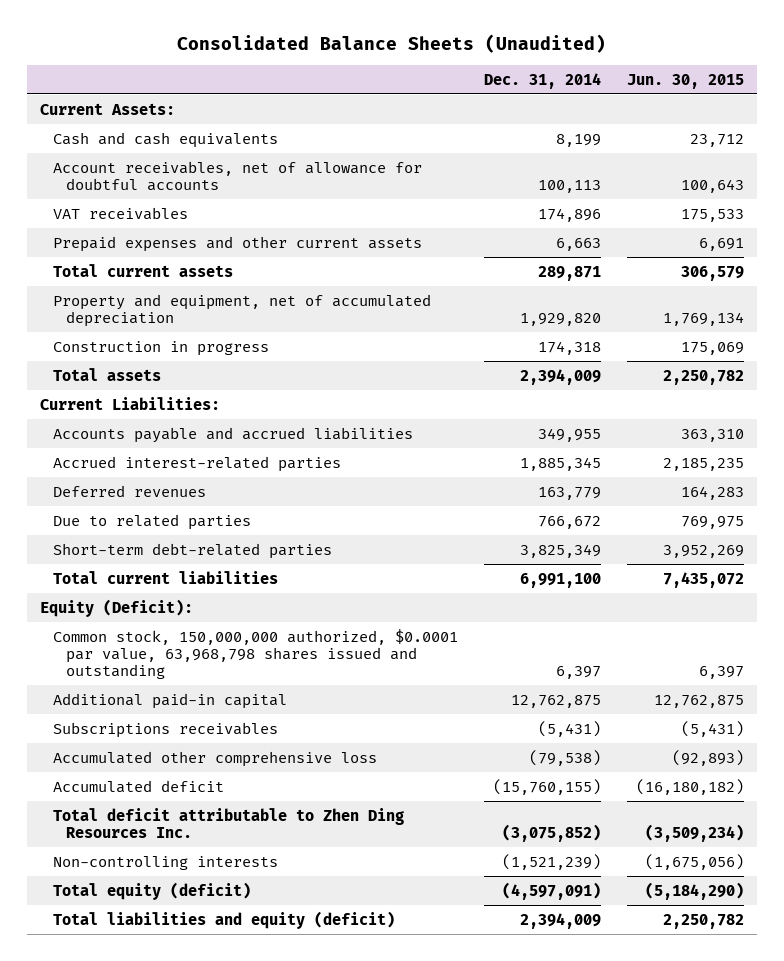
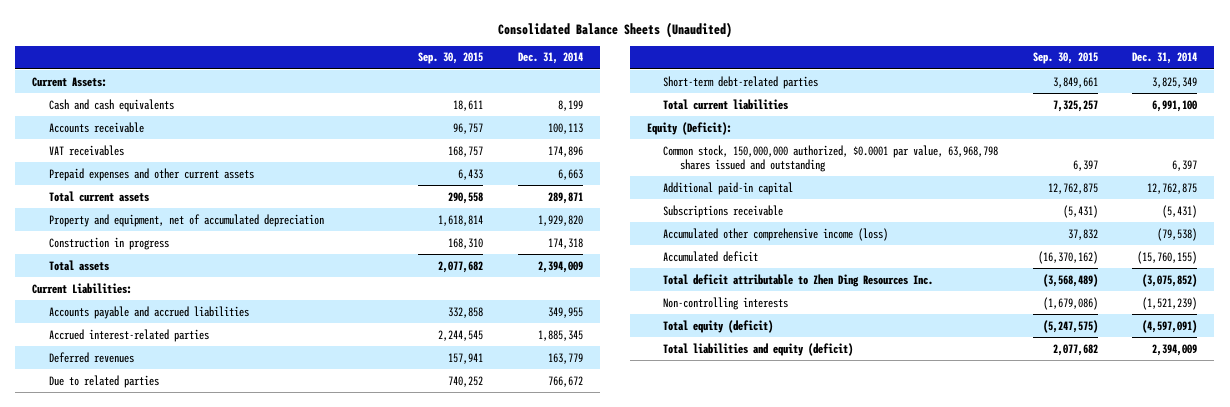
[626,73,744,89] Jun. 30, 2015 -> none
none -> [418,52,484,65] Sep. 30, 2015
[52,160,422,191] Account receivables, net of allowance for doubtful accounts -> [48,121,144,133] Accounts receivable
[52,721,278,738] Subscriptions receivables -> [663,204,784,218] Subscriptions receivable
[52,750,377,767] Accumulated other comprehensive loss -> [663,227,889,241] Accumulated other comprehensive income (loss)

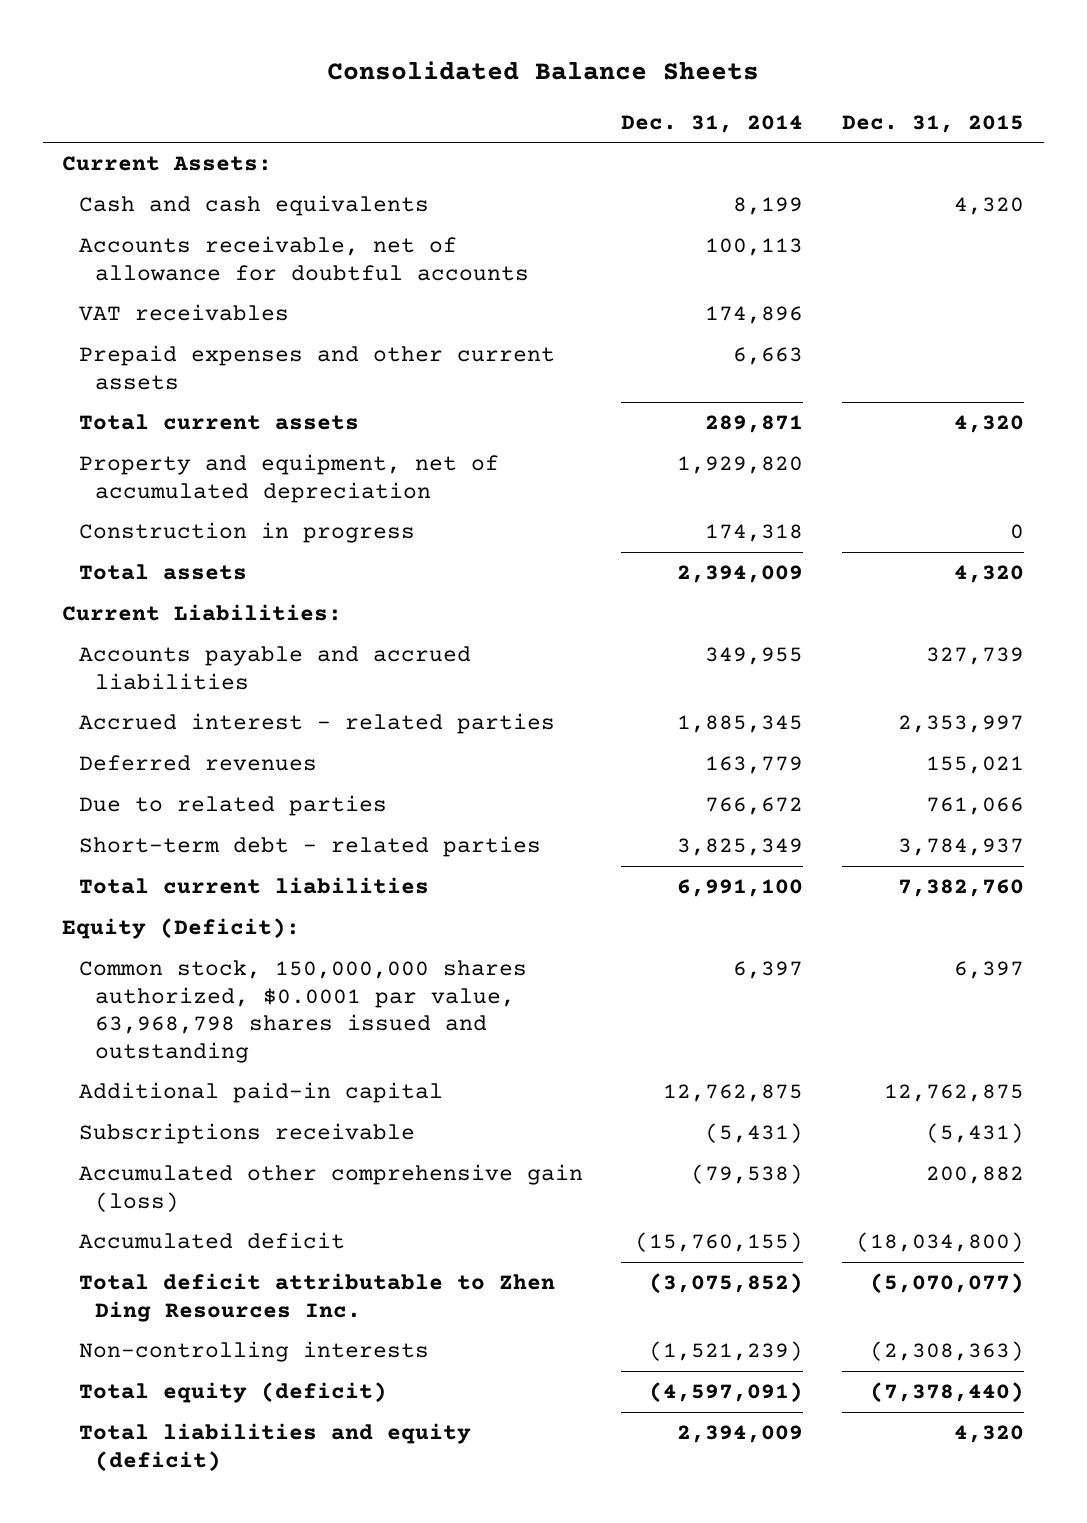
[497,21,732,38] Consolidated Balance Sheets (Unaudited) -> [327,60,760,80] Consolidated Balance Sheets
[418,52,484,65] Sep. 30, 2015 -> none
none -> [842,114,1025,133] Dec. 31, 2015
[48,121,144,133] Accounts receivable -> [78,235,529,281] Accounts receivable, net of allowance for doubtful accounts
[48,328,209,342] Accrued interest-related parties -> [78,712,555,734] Accrued interest - related parties
[663,75,819,89] Short-term debt-related parties -> [78,835,541,857] Short-term debt - related parties
[663,144,999,172] Common stock, 150,000,000 authorized, $0.0001 par value, 63,968,798 shares issued and outstanding -> [78,959,527,1063] Common stock, 150,000,000 shares authorized, $0.0001 par value, 63,968,798 shares issued and outstanding
[663,227,889,241] Accumulated other comprehensive income (loss) -> [78,1163,583,1212] Accumulated other comprehensive gain (loss)

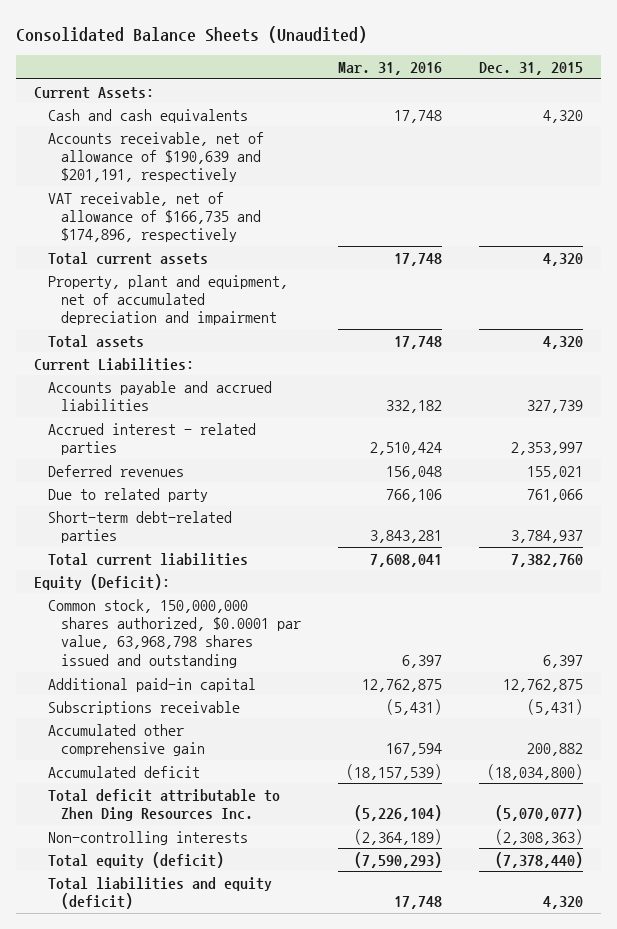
[327,60,760,80] Consolidated Balance Sheets -> [15,25,367,43] Consolidated Balance Sheets (Unaudited)
[621,114,804,133] Dec. 31, 2014 -> none
none -> [338,61,443,75] Mar. 31, 2016
[78,344,555,390] Prepaid expenses and other current assets -> none
[78,235,529,281] Accounts receivable, net of allowance for doubtful accounts -> [47,131,264,183] Accounts receivable, net of allowance of $190,639 and $201,191, respectively
[78,303,289,321] VAT receivables -> [47,191,262,243] VAT receivable, net of allowance of $166,735 and $174,896, respectively
[78,521,415,543] Construction in progress -> none
[78,453,499,503] Property and equipment, net of accumulated depreciation -> [47,274,288,326] Property, plant and equipment, net of accumulated depreciation and impairment
[78,794,387,816] Due to related parties -> [47,487,208,502] Due to related party
[78,835,541,857] Short-term debt - related parties -> [47,510,232,544] Short-term debt-related parties
[78,1163,583,1212] Accumulated other comprehensive gain (loss) -> [47,723,206,757] Accumulated other comprehensive gain

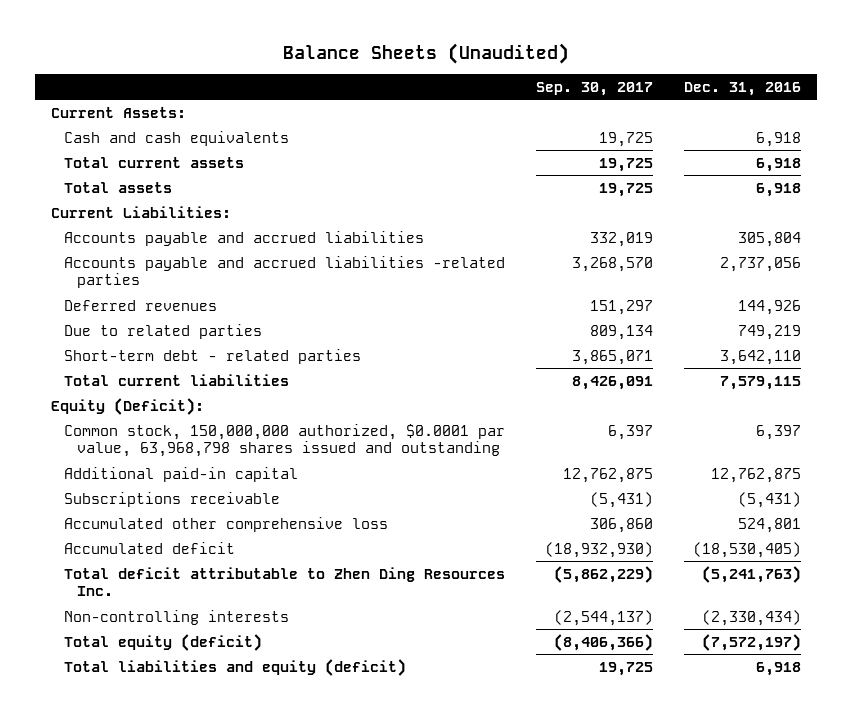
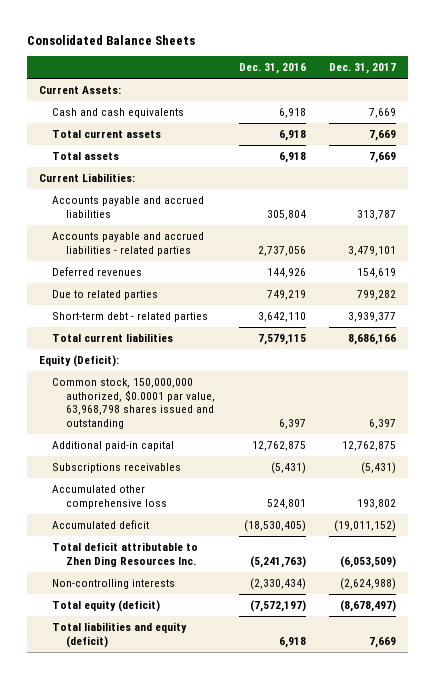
[283,42,570,64] Balance Sheets (Unaudited) -> [27,34,196,45] Consolidated Balance Sheets
[536,81,654,96] Sep. 30, 2017 -> none
none -> [329,63,397,75] Dec. 31, 2017
[64,255,506,289] Accounts payable and accrued liabilities -related parties -> [52,232,205,256] Accounts payable and accrued liabilities - related parties
[64,491,281,507] Subscriptions receivable -> [52,463,182,474] Subscriptions receivables

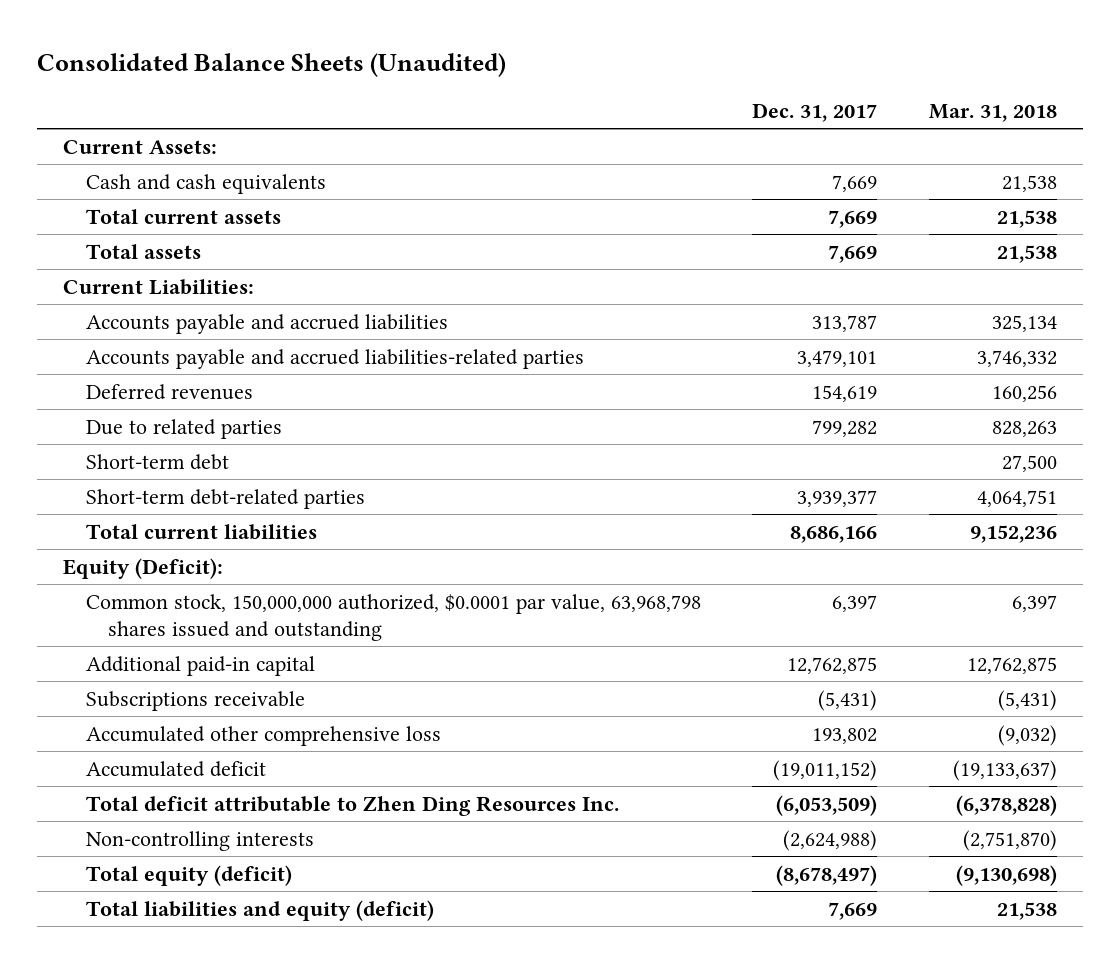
[27,34,196,45] Consolidated Balance Sheets -> [36,53,506,78] Consolidated Balance Sheets (Unaudited)
[238,63,306,75] Dec. 31, 2016 -> none
none -> [929,104,1058,123] Mar. 31, 2018
[52,232,205,256] Accounts payable and accrued liabilities - related parties -> [85,348,584,369] Accounts payable and accrued liabilities-related parties
none -> [85,453,229,470] Short-term debt
[52,312,209,323] Short-term debt - related parties -> [85,488,365,509] Short-term debt-related parties
[52,463,182,474] Subscriptions receivables -> [85,690,305,711] Subscriptions receivable

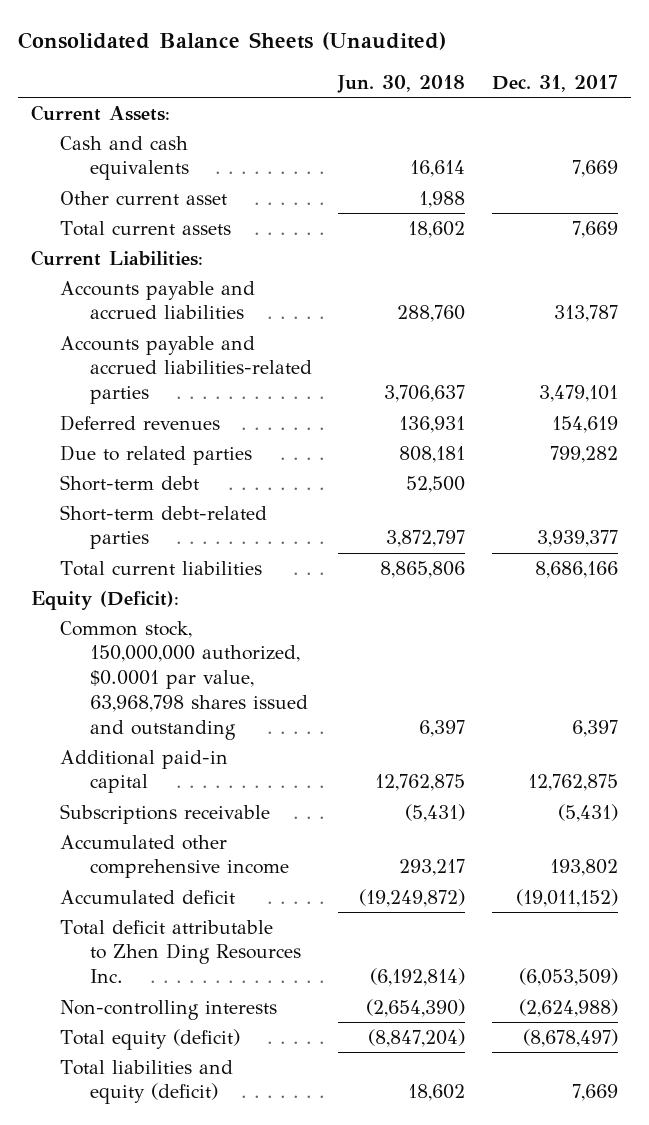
[929,104,1058,123] Mar. 31, 2018 -> none
none -> [337,74,466,93] Jun. 30, 2018
none -> [60,190,228,205] Other current asset
[85,243,201,259] Total assets -> none
[85,725,441,746] Accumulated other comprehensive loss -> [60,834,290,879] Accumulated other comprehensive income

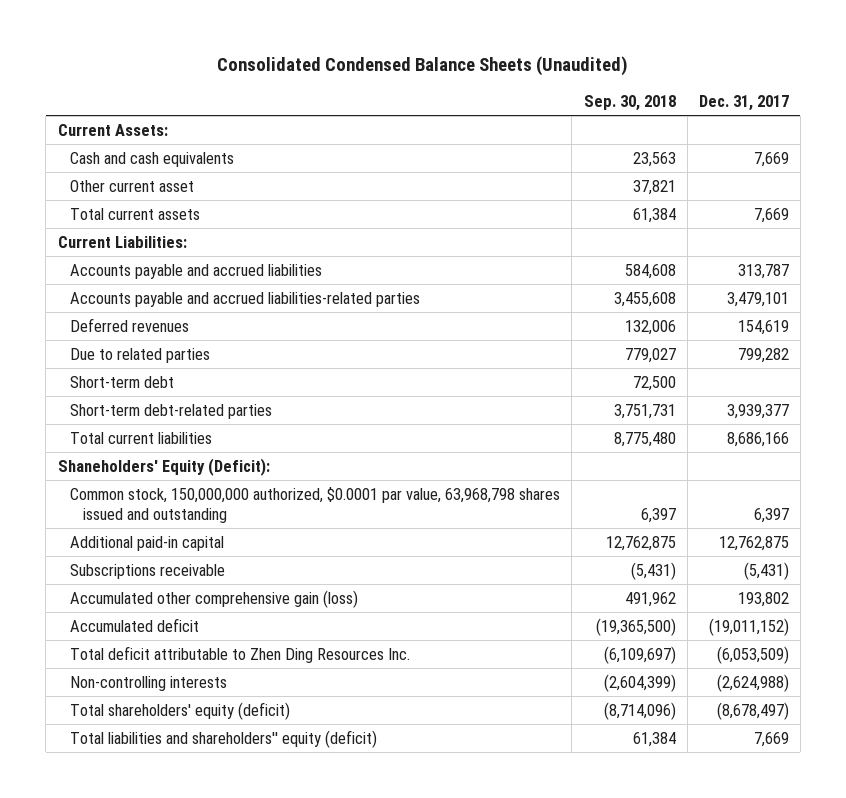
[17,31,446,50] Consolidated Balance Sheets (Unaudited) -> [217,56,629,77] Consolidated Condensed Balance Sheets (Unaudited)
[337,74,466,93] Jun. 30, 2018 -> none
none -> [583,95,676,112] Sep. 30, 2018
[30,590,179,610] Equity (Deficit): -> [57,457,270,476] Shaneholders' Equity (Deficit):
[60,834,290,879] Accumulated other comprehensive income -> [70,589,359,608] Accumulated other comprehensive gain (loss)
[60,1028,241,1050] Total equity (deficit) -> [70,701,291,720] Total shareholders' equity (deficit)
[60,1059,234,1105] Total liabilities and equity (deficit) -> [70,729,378,748] Total liabilities and shareholders'' equity (deficit)

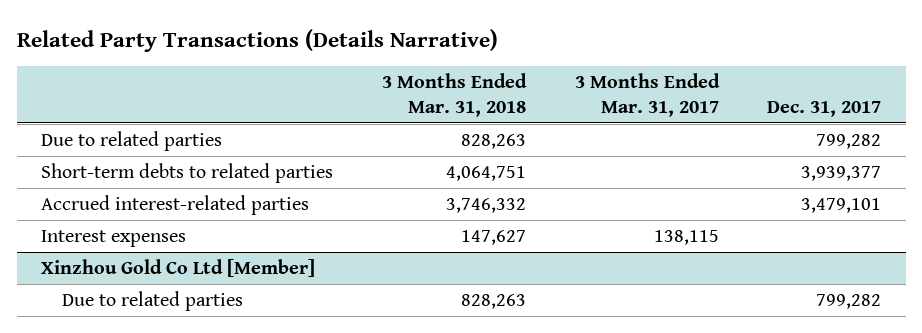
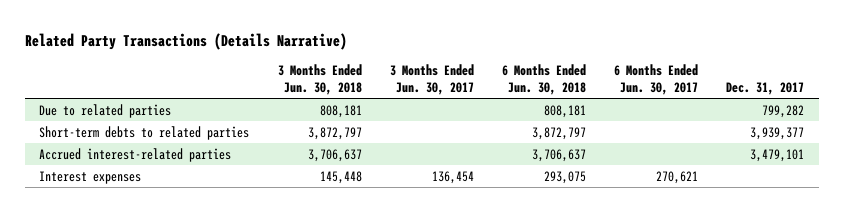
[381,73,527,117] 3 Months Ended Mar. 31, 2018 -> none
[574,73,720,117] 3 Months Ended Mar. 31, 2017 -> none
none -> [277,63,362,96] 3 Months Ended Jun. 30, 2018
none -> [389,63,474,96] 3 Months Ended Jun. 30, 2017
none -> [502,63,587,96] 6 Months Ended Jun. 30, 2018
none -> [614,63,699,96] 6 Months Ended Jun. 30, 2017
[41,258,316,277] Xinzhou Gold Co Ltd [Member] -> none
[61,290,243,311] Due to related parties -> none

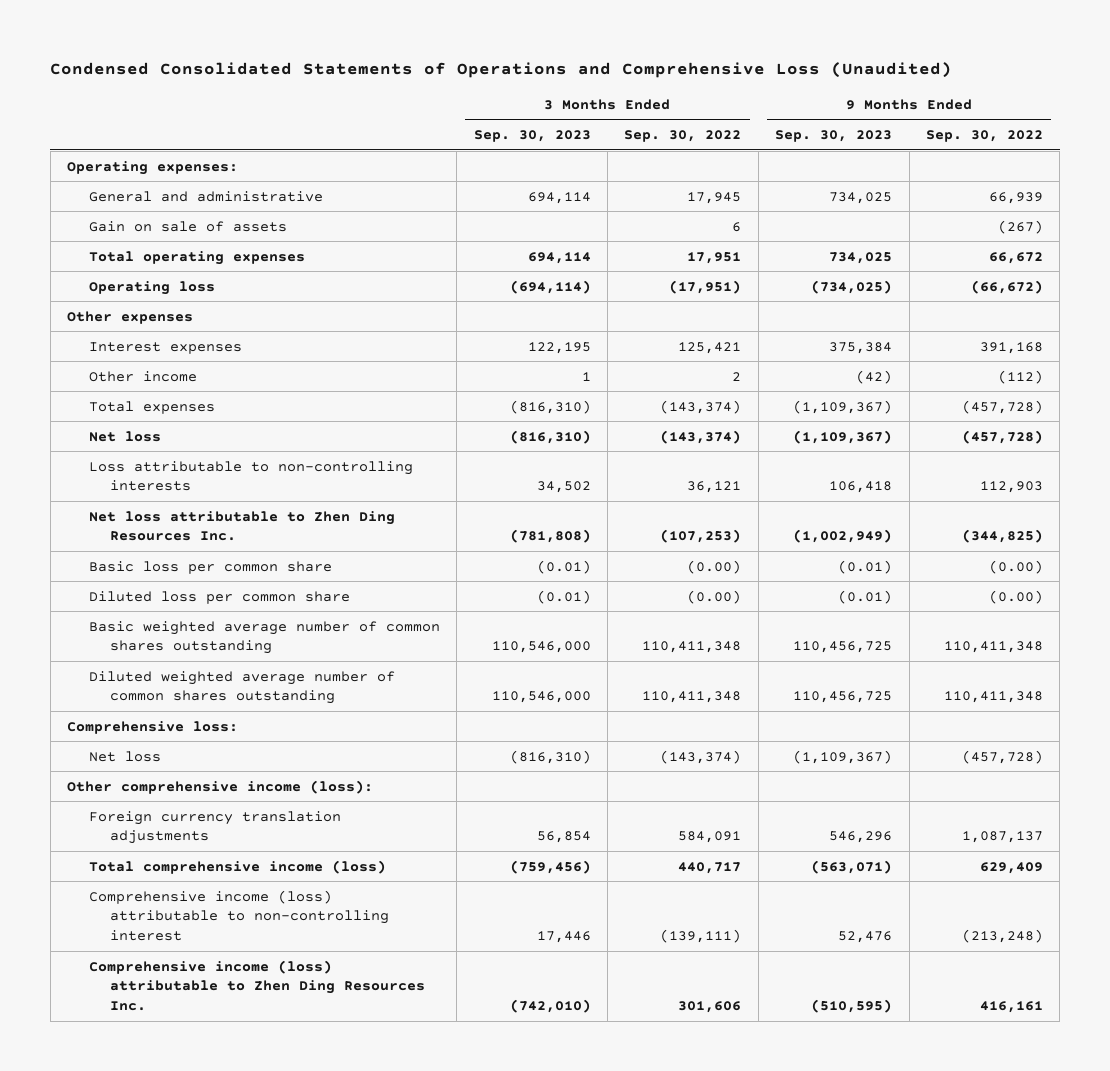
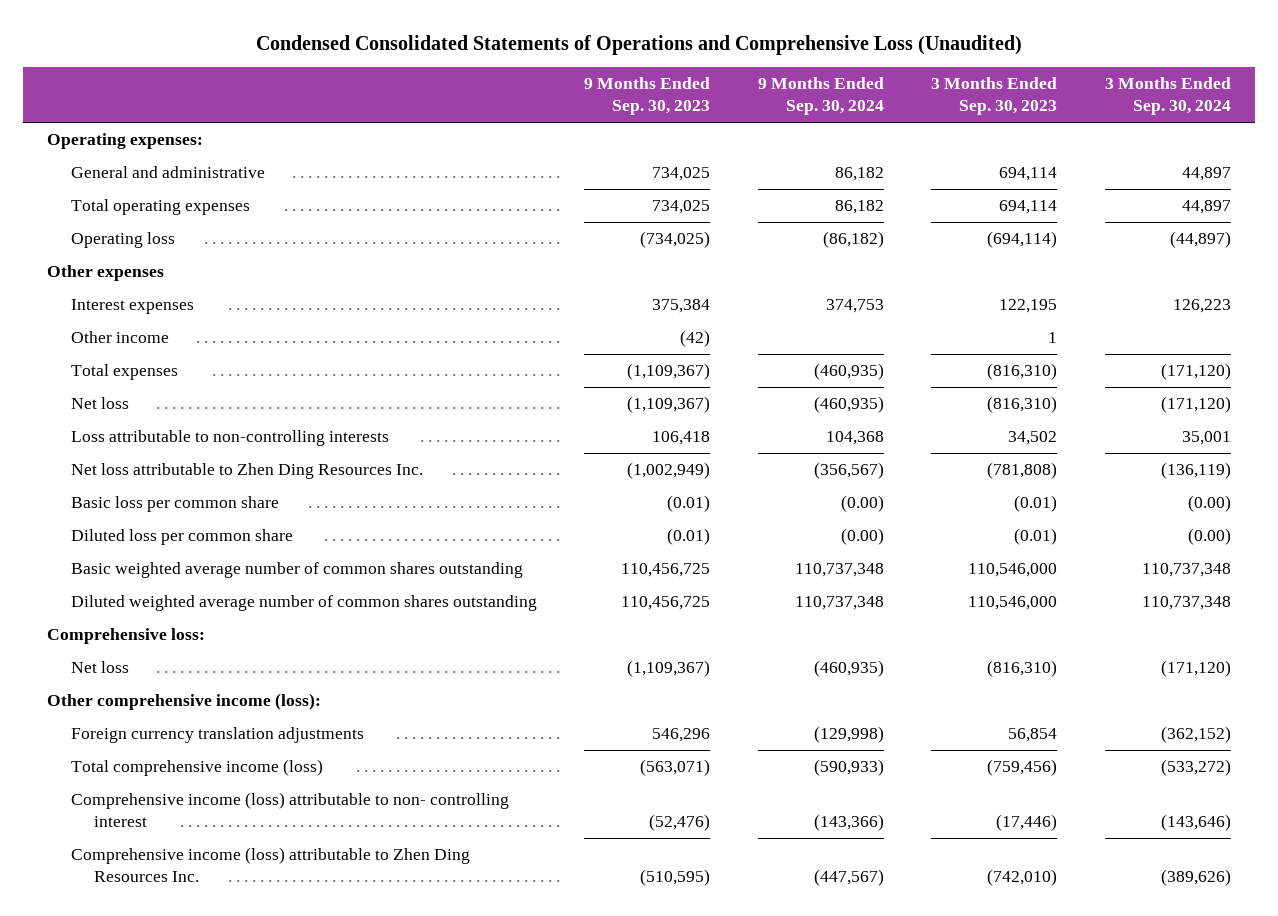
[624,130,742,143] Sep. 30, 2022 -> none
[925,130,1043,143] Sep. 30, 2022 -> none
none -> [757,77,884,116] 9 Months Ended Sep. 30, 2024
none -> [1104,77,1231,116] 3 Months Ended Sep. 30, 2024
[88,220,287,232] Gain on sale of assets -> none
[88,889,390,942] Comprehensive income (loss) attributable to non-controlling interest -> [70,792,509,828] Comprehensive income (loss) attributable to non- controlling interest
[536,931,591,944] 17,446 -> [996,814,1058,832] (17,446)
[838,931,893,944] 52,476 -> [649,814,711,832] (52,476)

